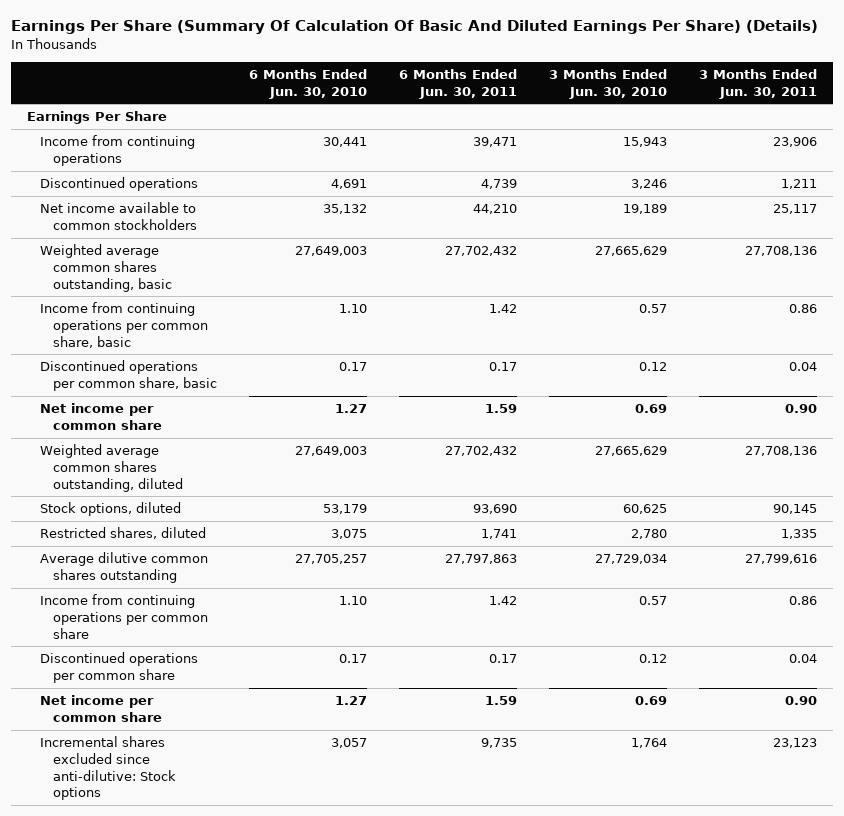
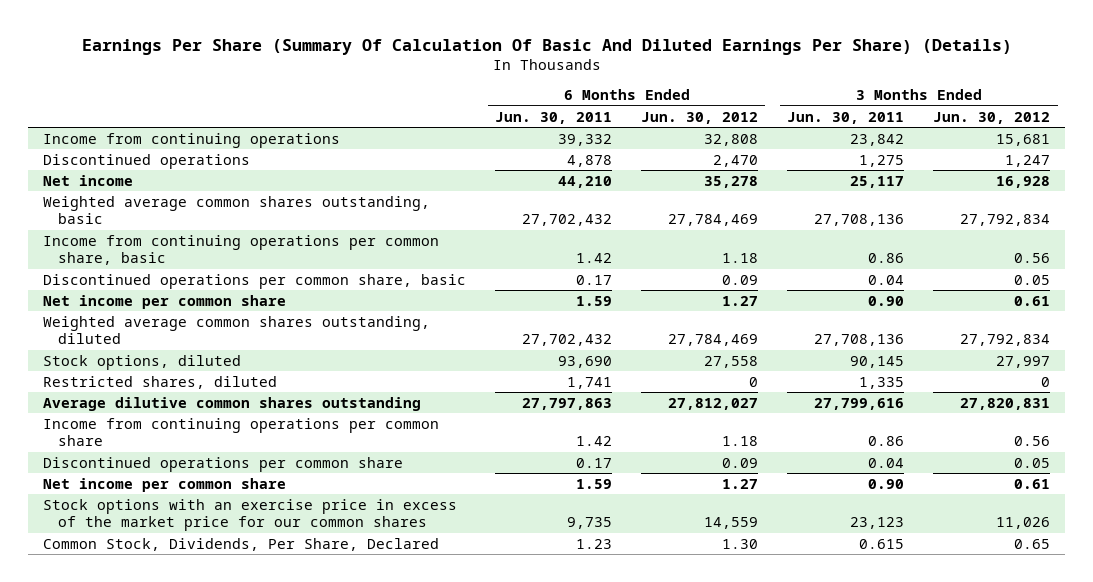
[248,68,367,99] 6 Months Ended Jun. 30, 2010 -> none
[549,68,668,99] 3 Months Ended Jun. 30, 2010 -> none
none -> [641,111,759,124] Jun. 30, 2012
none -> [933,111,1051,124] Jun. 30, 2012
[27,111,168,125] Earnings Per Share -> none
[473,137,518,148] 39,471 -> [558,133,613,146] 39,332
[773,137,818,148] 23,906 -> [850,133,905,146] 23,842
[481,179,518,190] 4,739 -> [567,154,613,167] 4,878
[781,179,818,190] 1,211 -> [859,154,905,167] 1,275
[39,202,197,230] Net income available to common stockholders -> [42,174,133,186] Net income
[39,736,176,801] Incremental shares excluded since anti-dilutive: Stock options -> [42,498,457,532] Stock options with an exercise price in excess of the market price for our common shares
none -> [42,537,439,551] Common Stock, Dividends, Per Share, Declared

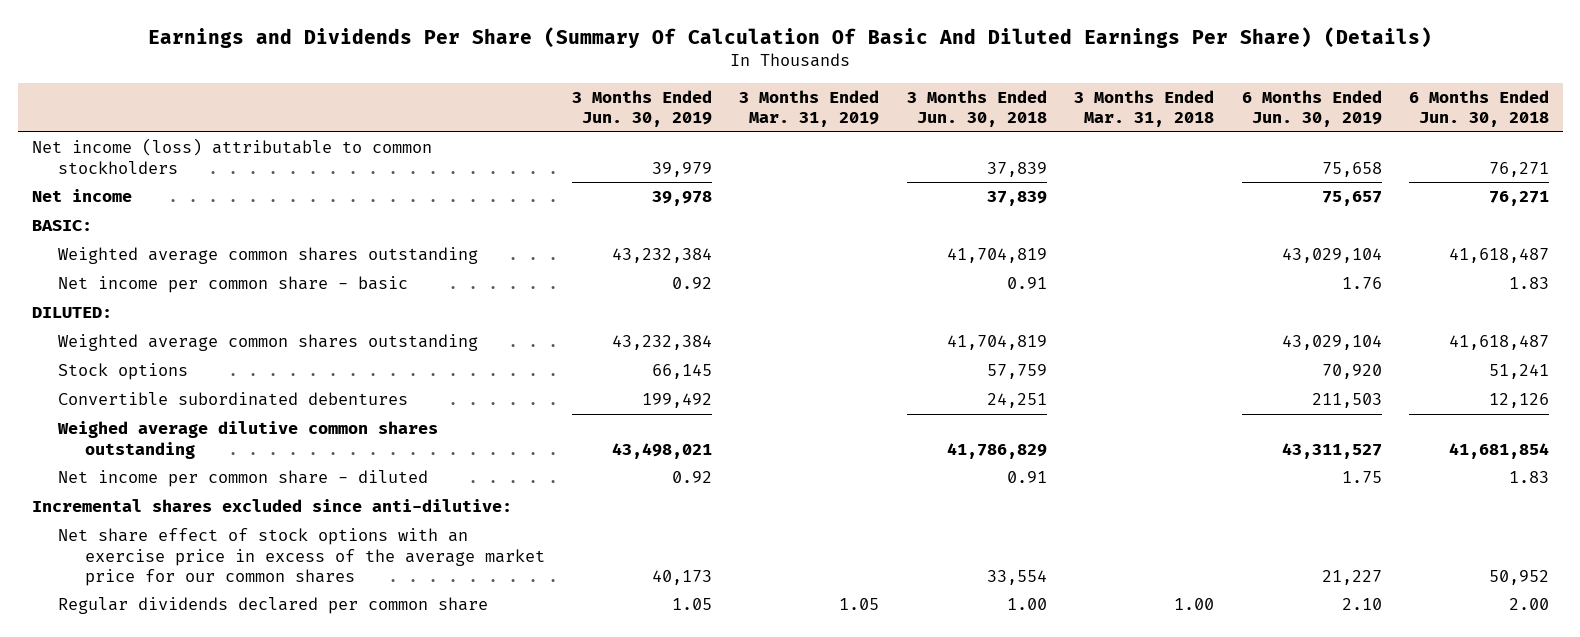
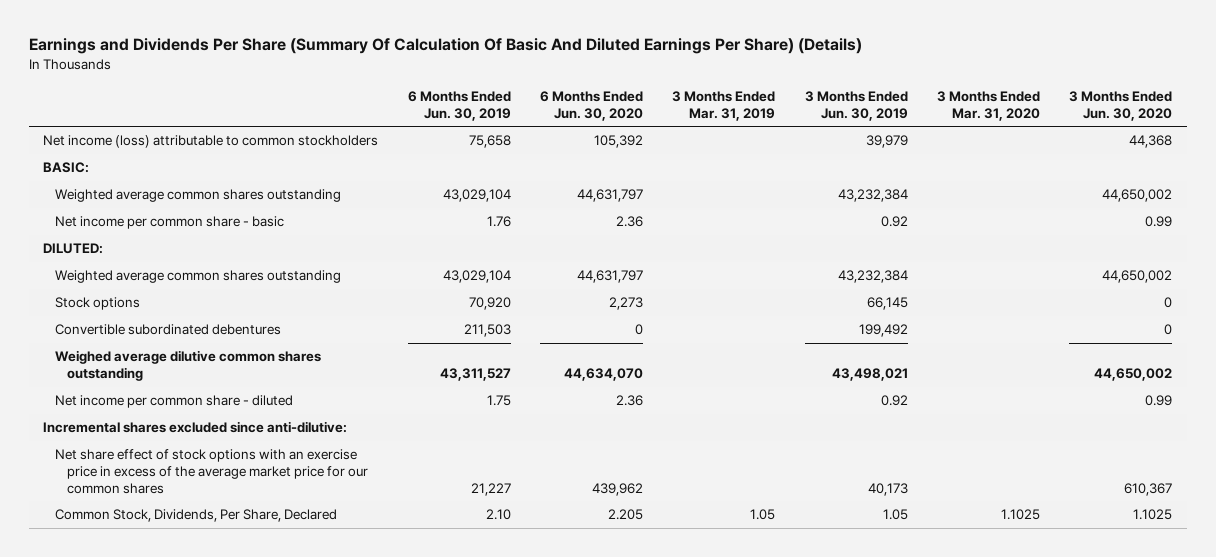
[906,90,1047,128] 3 Months Ended Jun. 30, 2018 -> none
[1074,90,1215,128] 3 Months Ended Mar. 31, 2018 -> none
[1408,90,1549,128] 6 Months Ended Jun. 30, 2018 -> none
none -> [540,90,644,121] 6 Months Ended Jun. 30, 2020
none -> [936,90,1040,121] 3 Months Ended Mar. 31, 2020
none -> [1069,90,1173,121] 3 Months Ended Jun. 30, 2020
[31,189,132,203] Net income -> none
[58,597,489,615] Regular dividends declared per common share -> [55,509,338,523] Common Stock, Dividends, Per Share, Declared

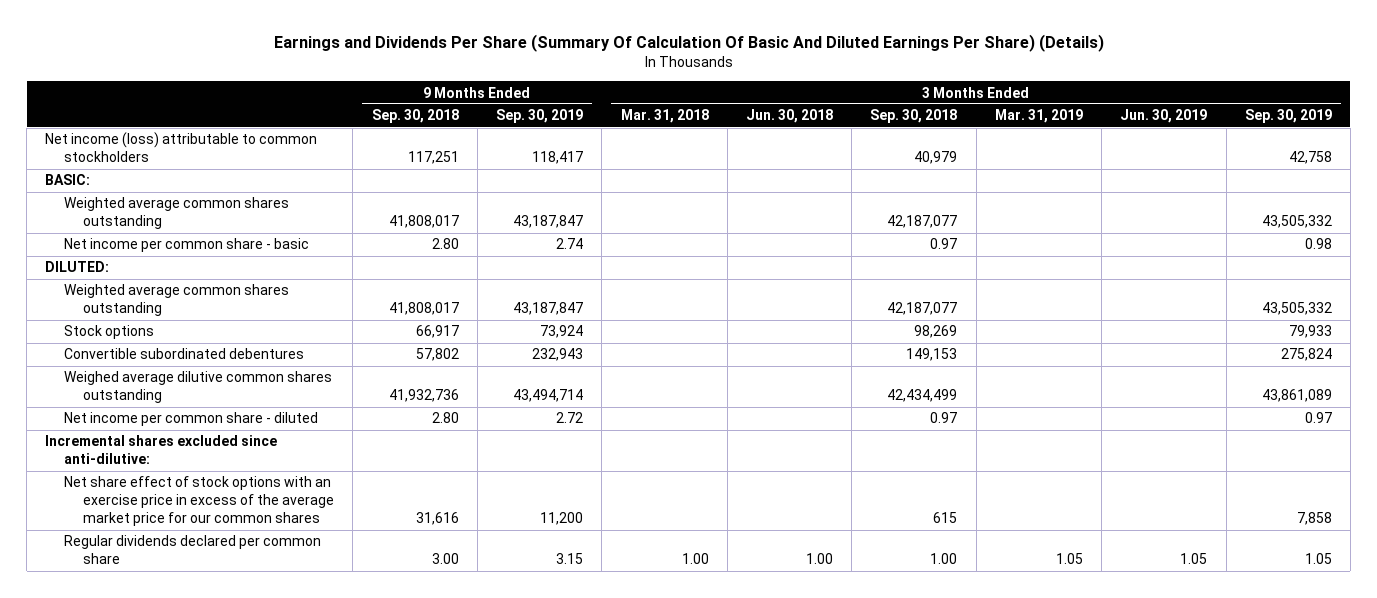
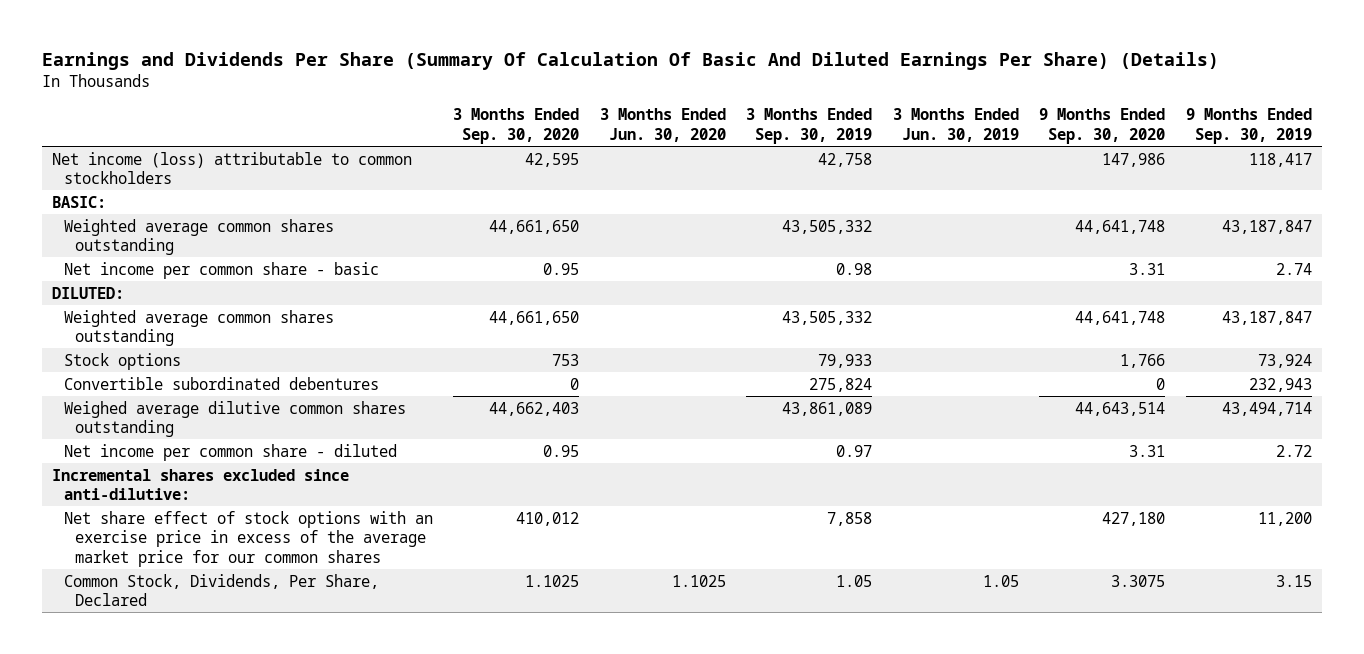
[371,109,459,124] Sep. 30, 2018 -> none
[620,109,709,124] Mar. 31, 2018 -> none
[746,109,834,124] Jun. 30, 2018 -> none
[870,109,958,124] Sep. 30, 2018 -> none
[994,109,1083,124] Mar. 31, 2019 -> none
none -> [453,108,580,145] 3 Months Ended Sep. 30, 2020
none -> [599,108,726,143] 3 Months Ended Jun. 30, 2020
none -> [1039,108,1166,145] 9 Months Ended Sep. 30, 2020
[64,535,322,565] Regular dividends declared per common share -> [63,573,379,607] Common Stock, Dividends, Per Share, Declared

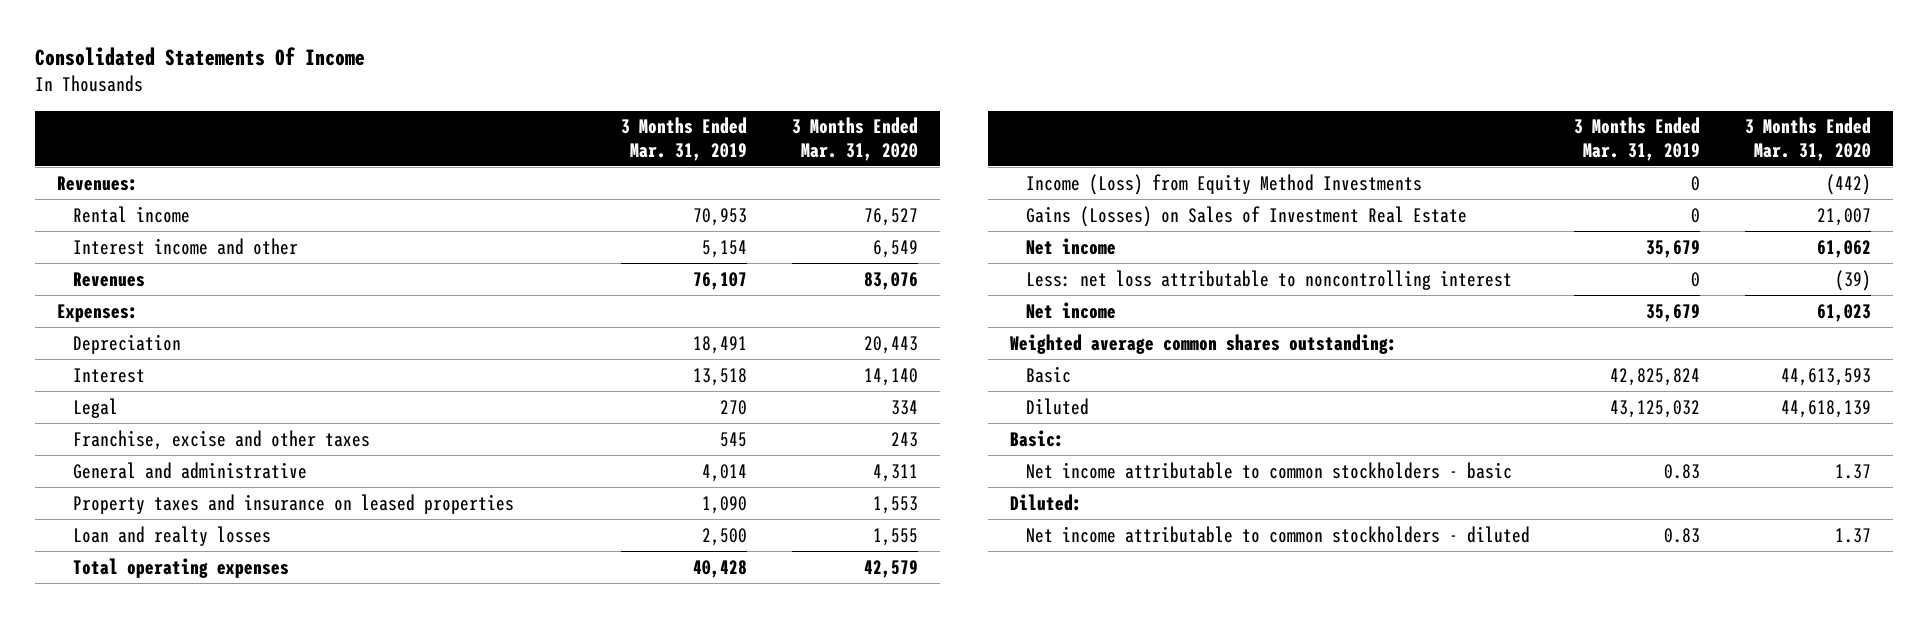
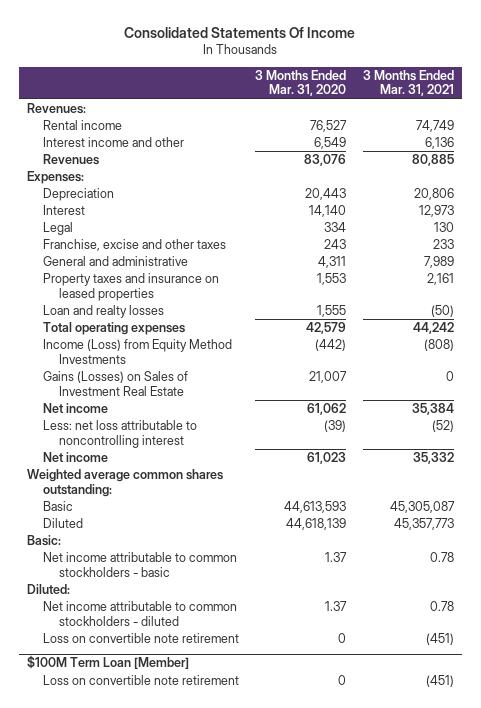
[621,117,748,161] 3 Months Ended Mar. 31, 2019 -> none
none -> [362,69,454,97] 3 Months Ended Mar. 31, 2021
none -> [42,633,239,644] Loss on convertible note retirement
none -> [26,655,189,670] $100M Term Loan [Member]
none -> [42,675,239,686] Loss on convertible note retirement

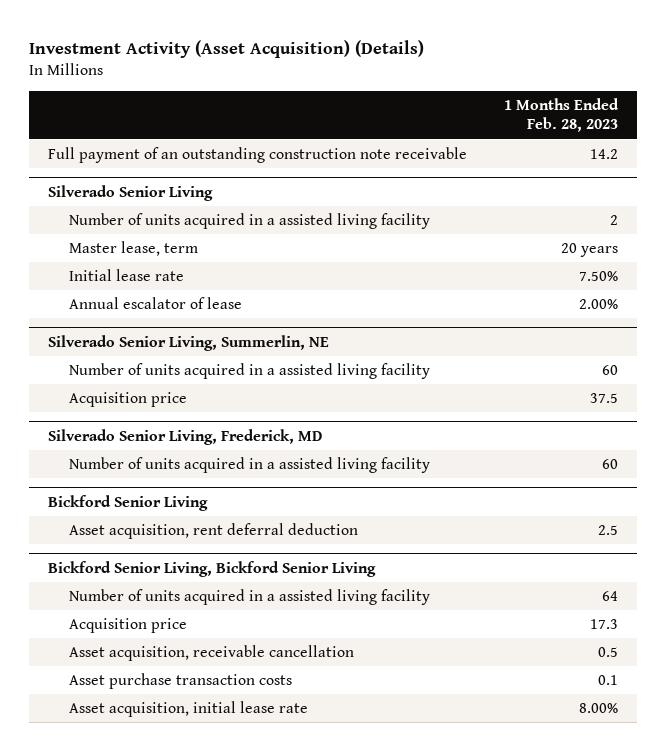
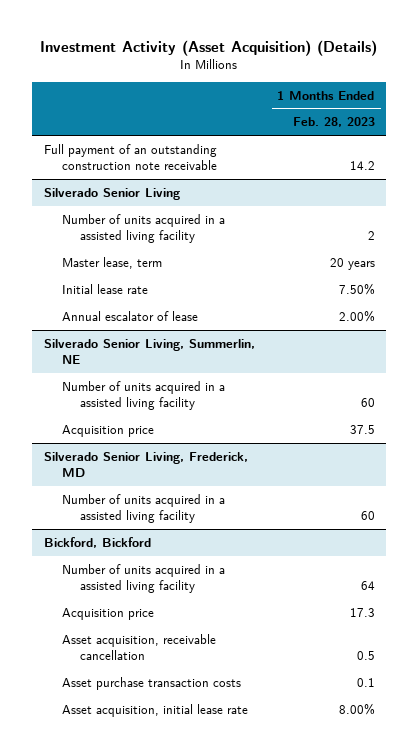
[47,494,208,511] Bickford Senior Living -> none
[69,523,359,540] Asset acquisition, rent deferral deduction -> none
[47,560,376,577] Bickford Senior Living, Bickford Senior Living -> none
none -> [43,536,151,548] Bickford, Bickford

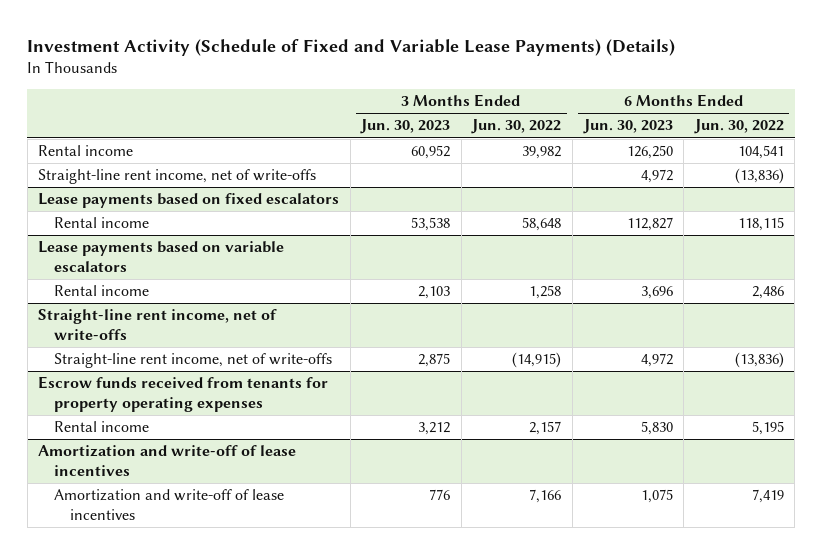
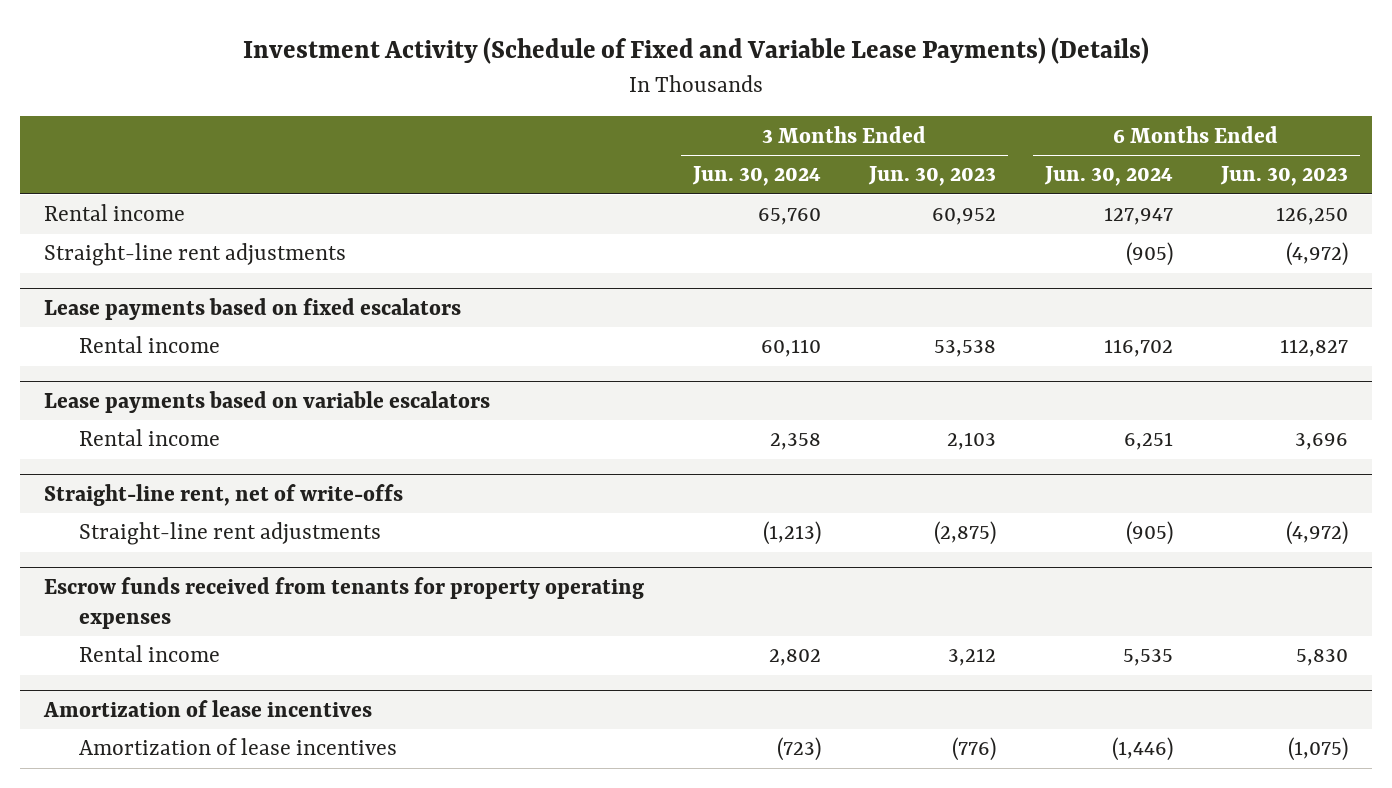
[471,119,562,135] Jun. 30, 2022 -> none
[693,119,784,135] Jun. 30, 2022 -> none
none -> [691,166,821,187] Jun. 30, 2024
none -> [1043,166,1173,187] Jun. 30, 2024
[38,169,317,185] Straight-line rent income, net of write-offs -> [44,243,347,267] Straight-line rent adjustments
[640,169,673,184] 4,972 -> [1286,242,1349,267] (4,972)
[38,309,278,341] Straight-line rent income, net of write-offs -> [44,483,404,506] Straight-line rent, net of write-offs
[54,353,333,369] Straight-line rent income, net of write-offs -> [78,522,381,546] Straight-line rent adjustments
[418,353,451,368] 2,875 -> [934,521,997,546] (2,875)
[640,353,673,368] 4,972 -> [1286,521,1349,546] (4,972)
[38,445,297,477] Amortization and write-off of lease incentives -> [43,699,373,717] Amortization of lease incentives
[54,489,285,521] Amortization and write-off of lease incentives -> [78,738,397,756] Amortization of lease incentives
[429,489,451,501] 776 -> [952,737,997,762] (776)
[640,489,673,504] 1,075 -> [1288,737,1349,762] (1,075)

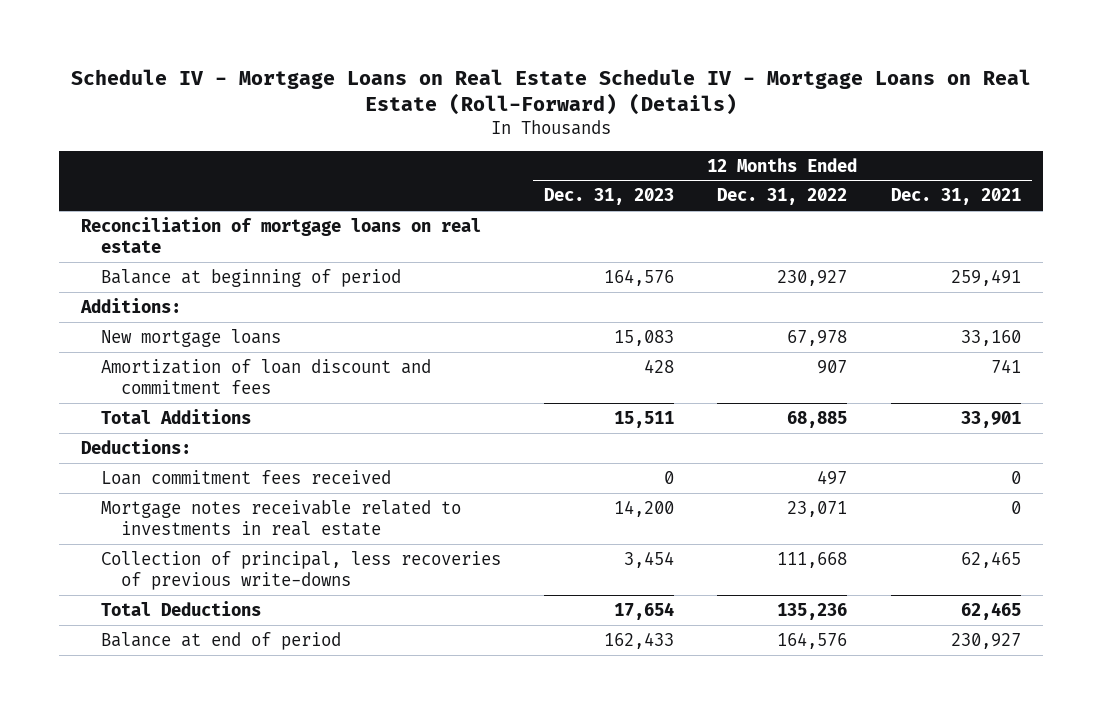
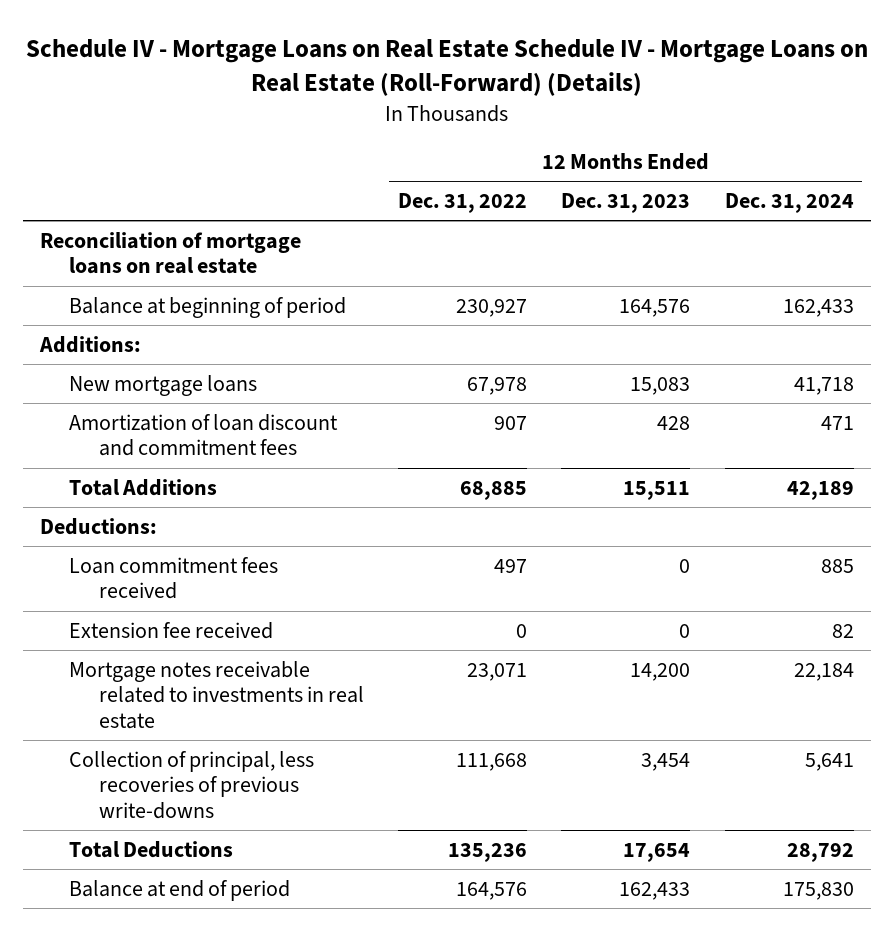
[890,188,1021,206] Dec. 31, 2021 -> none
none -> [724,193,854,214] Dec. 31, 2024
none -> [69,621,274,639] Extension fee received

